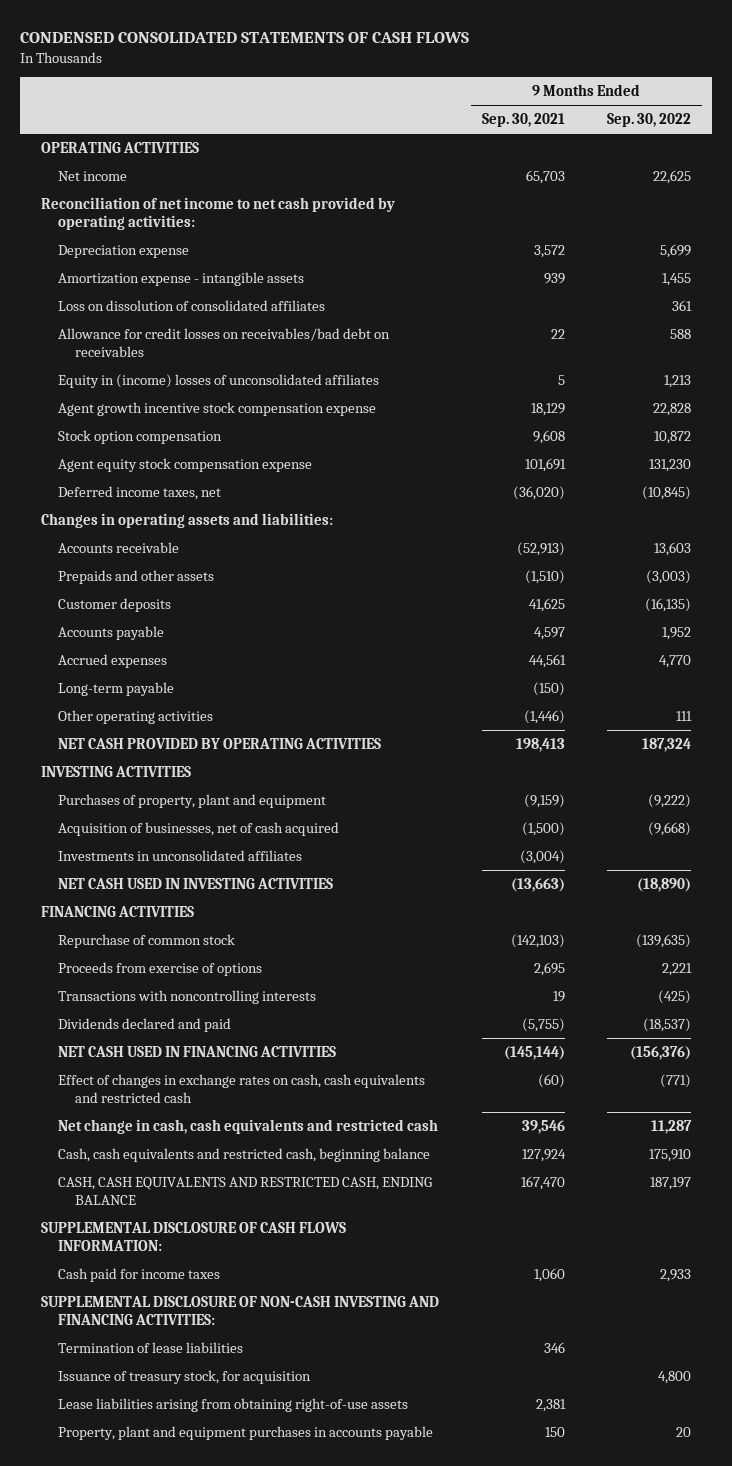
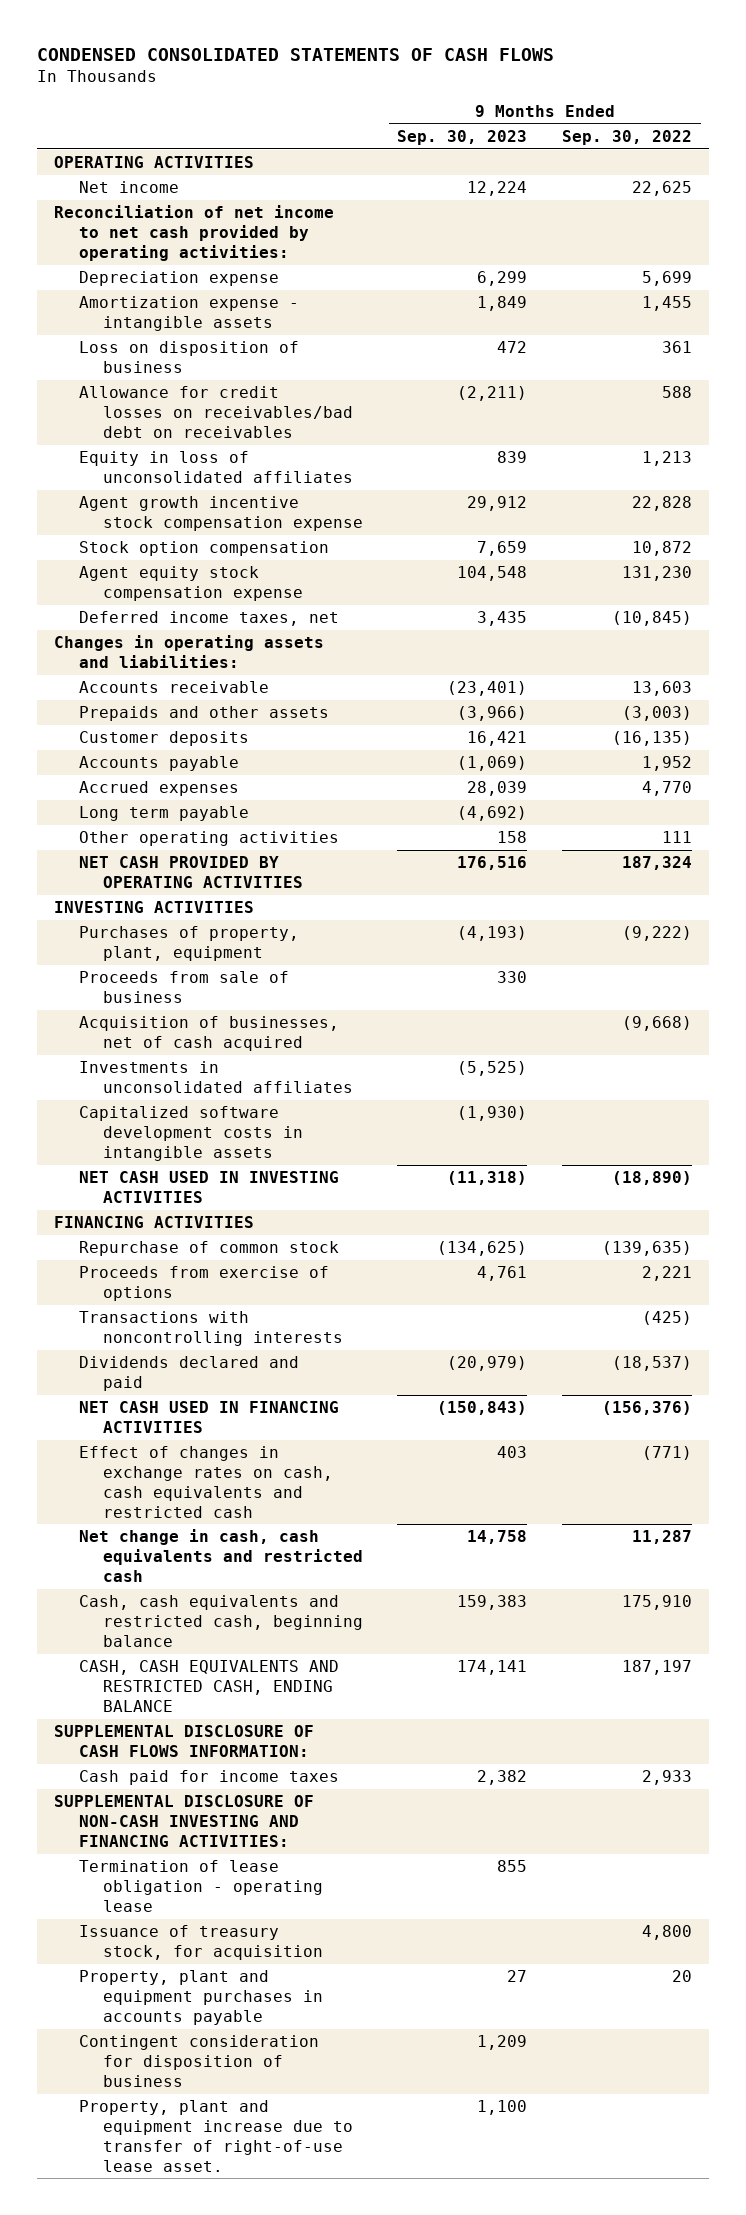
[481,113,565,128] Sep. 30, 2021 -> none
none -> [397,129,528,145] Sep. 30, 2023
[58,299,326,311] Loss on dissolution of consolidated affiliates -> [78,341,299,374] Loss on disposition of business
[58,373,380,388] Equity in (income) losses of unconsolidated affiliates -> [78,451,353,484] Equity in loss of unconsolidated affiliates
[58,681,175,696] Long-term payable -> [78,806,249,822] Long term payable
[58,793,327,808] Purchases of property, plant and equipment -> [78,926,299,962] Purchases of property, plant, equipment
none -> [78,971,289,1004] Proceeds from sale of business
none -> [78,1106,303,1161] Capitalized software development costs in intangible assets
[58,1341,244,1353] Termination of lease liabilities -> [78,1860,323,1912] Termination of lease obligation - operating lease
[58,1397,409,1412] Lease liabilities arising from obtaining right-of-use assets -> none
none -> [78,2035,319,2087] Contingent consideration for disposition of business
none -> [78,2100,353,2172] Property, plant and equipment increase due to transfer of right-of-use lease asset.

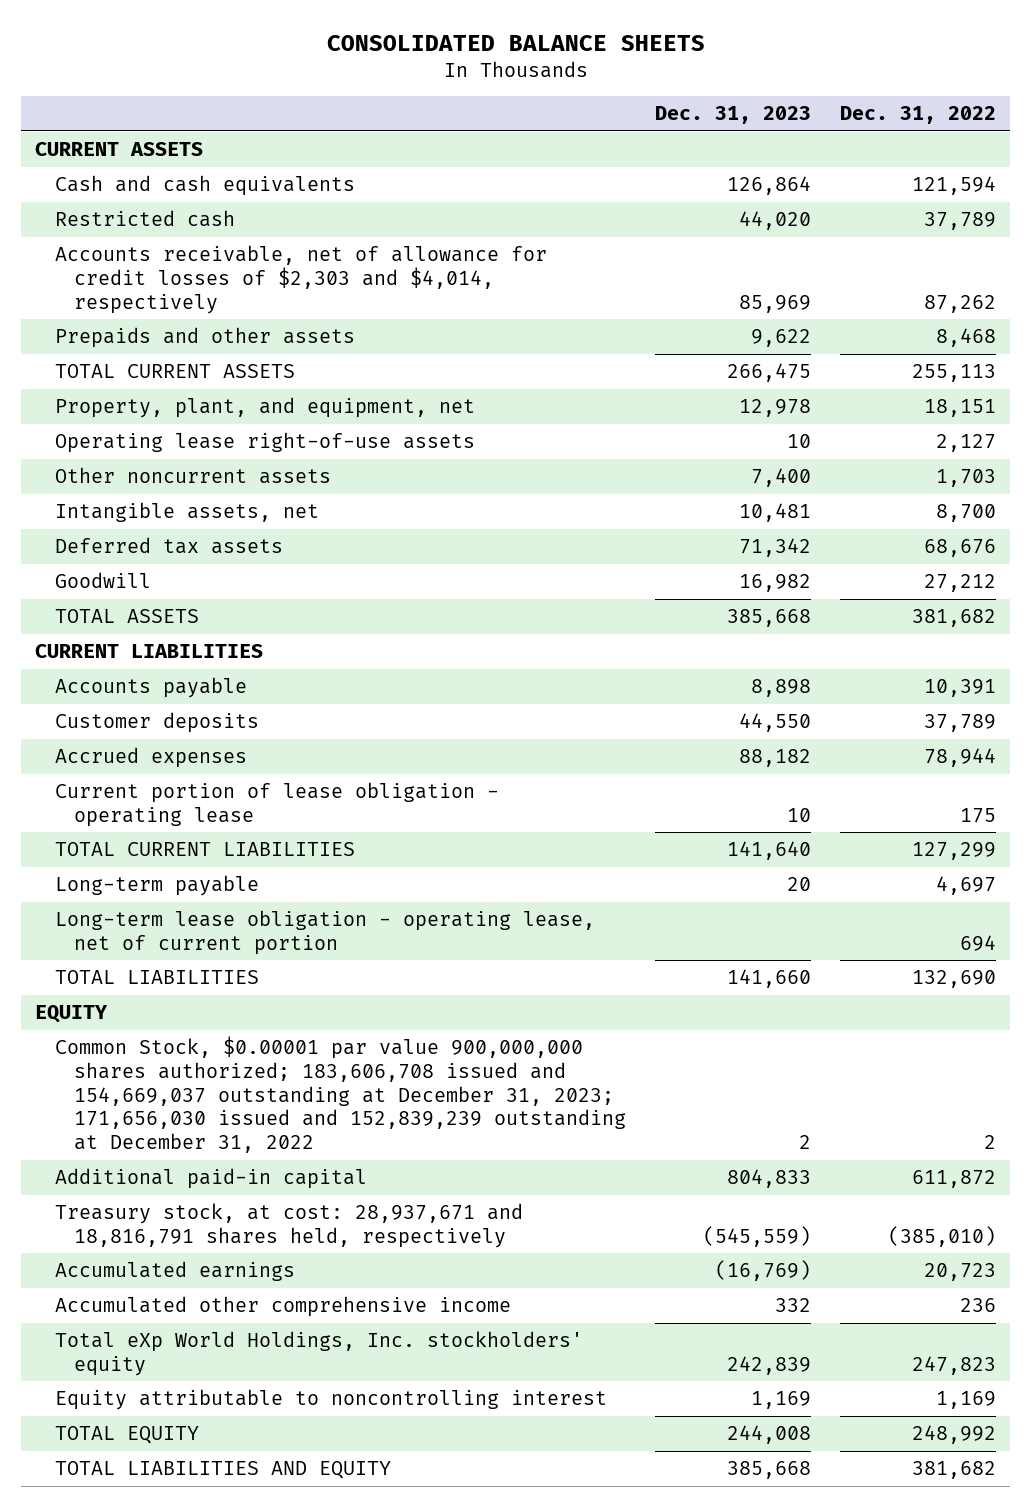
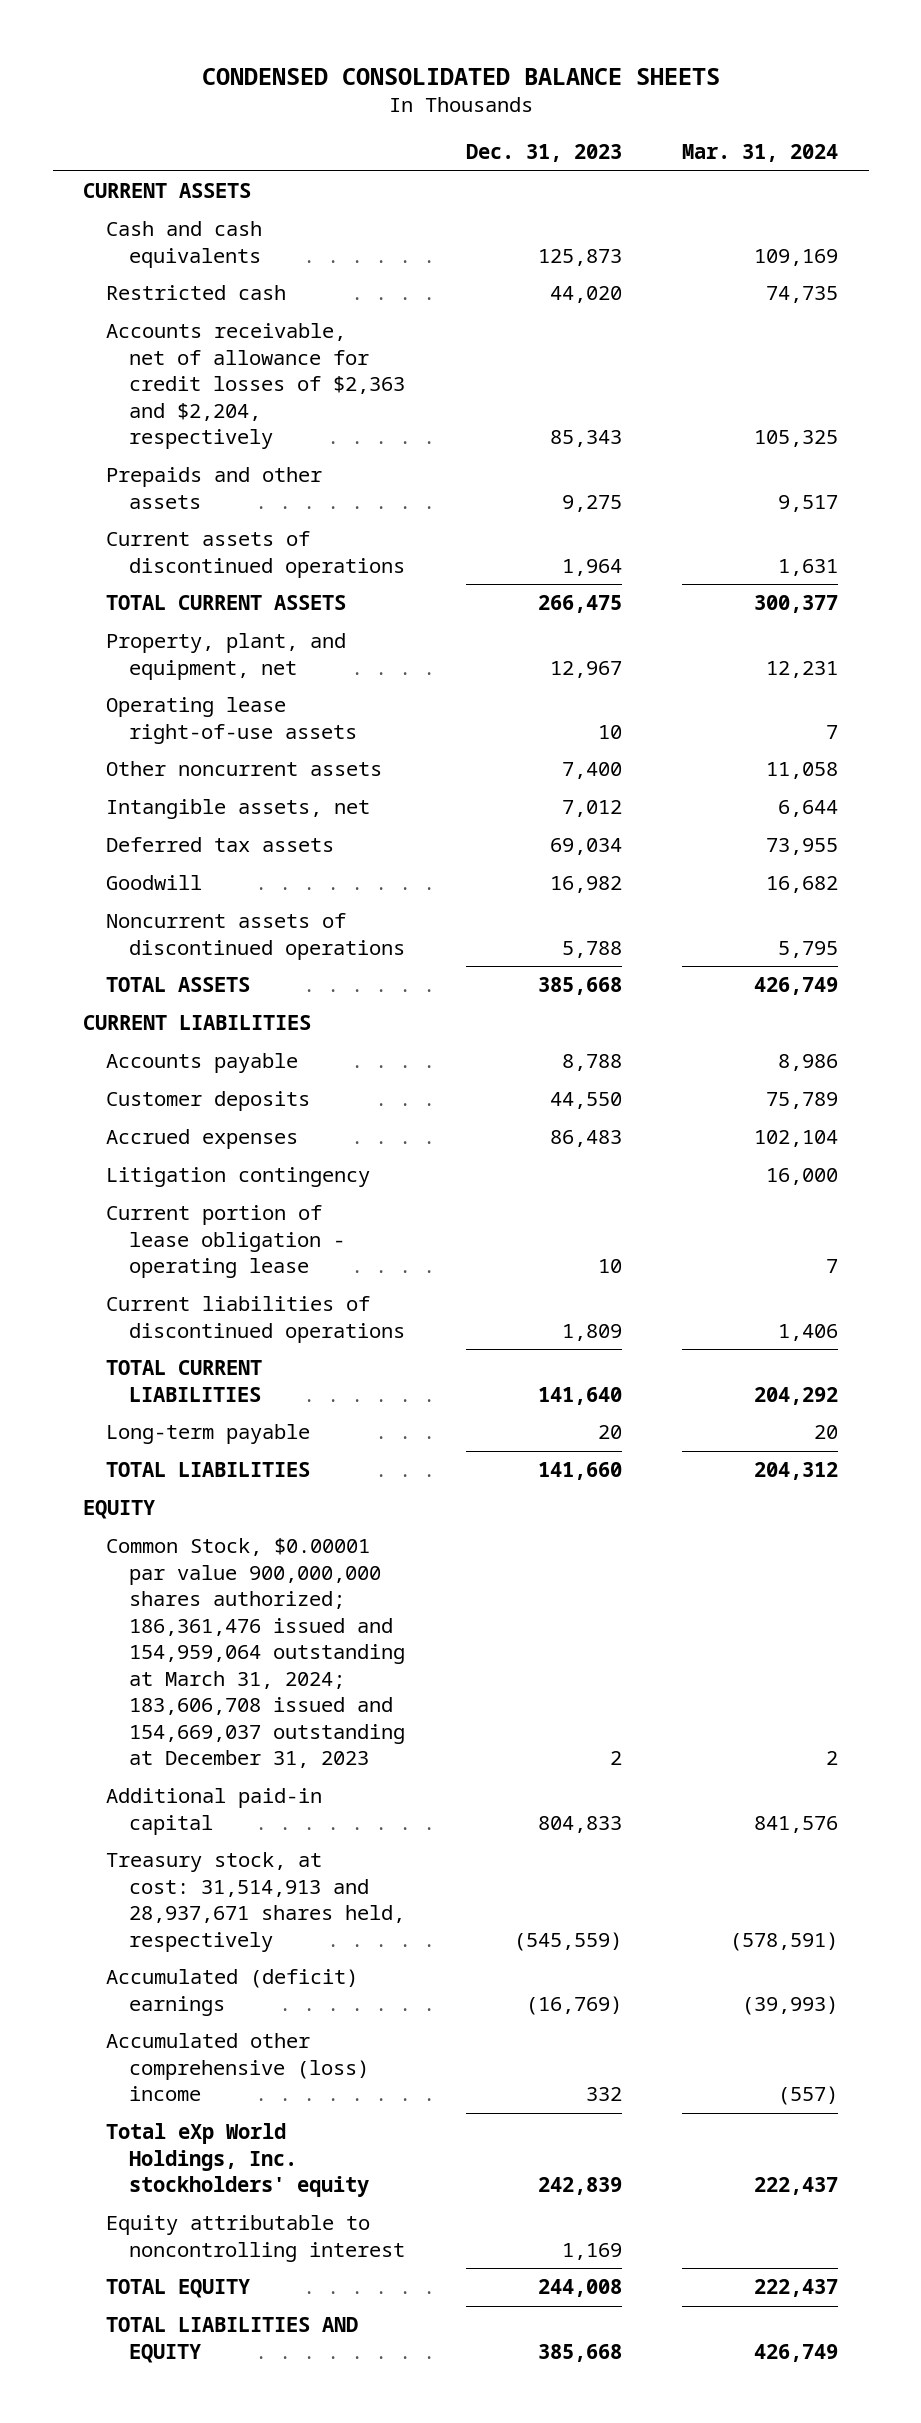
[326,34,705,51] CONSOLIDATED BALANCE SHEETS -> [201,67,720,85] CONDENSED CONSOLIDATED BALANCE SHEETS
[839,106,996,125] Dec. 31, 2022 -> none
none -> [682,144,839,163] Mar. 31, 2024
[727,176,812,196] 126,864 -> [537,248,622,266] 125,873
[54,245,547,314] Accounts receivable, net of allowance for credit losses of $2,303 and $4,014, respectively -> [105,323,405,450] Accounts receivable, net of allowance for credit losses of $2,363 and $2,204, respectively
[739,294,812,313] 85,969 -> [549,430,622,448] 85,343
[751,329,812,348] 9,622 -> [561,494,622,512] 9,275
none -> [105,531,405,578] Current assets of discontinued operations
[739,399,812,418] 12,978 -> [549,660,622,678] 12,967
[739,503,812,523] 10,481 -> [561,800,622,818] 7,012
[739,538,812,558] 71,342 -> [549,838,622,856] 69,034
none -> [105,913,405,960] Noncurrent assets of discontinued operations
[751,679,812,698] 8,898 -> [561,1054,622,1072] 8,788
[739,749,812,768] 88,182 -> [549,1130,622,1148] 86,483
none -> [105,1167,370,1188] Litigation contingency
none -> [105,1296,405,1343] Current liabilities of discontinued operations
[54,910,595,955] Long-term lease obligation - operating lease, net of current portion -> none
[54,1036,627,1154] Common Stock, $0.00001 par value 900,000,000 shares authorized; 183,606,708 issued and 154,669,037 outstanding at December 31, 2023; 171,656,030 issued and 152,839,239 outstanding at December 31, 2022 -> [105,1538,405,1769] Common Stock, $0.00001 par value 900,000,000 shares authorized; 186,361,476 issued and 154,959,064 outstanding at March 31, 2024; 183,606,708 issued and 154,669,037 outstanding at December 31, 2023
[54,1203,523,1248] Treasury stock, at cost: 28,937,671 and 18,816,791 shares held, respectively -> [105,1852,405,1952] Treasury stock, at cost: 31,514,913 and 28,937,671 shares held, respectively
[54,1261,295,1282] Accumulated earnings -> [105,1969,358,2016] Accumulated (deficit) earnings
[54,1296,511,1318] Accumulated other comprehensive income -> [105,2033,369,2102] Accumulated other comprehensive (loss) income

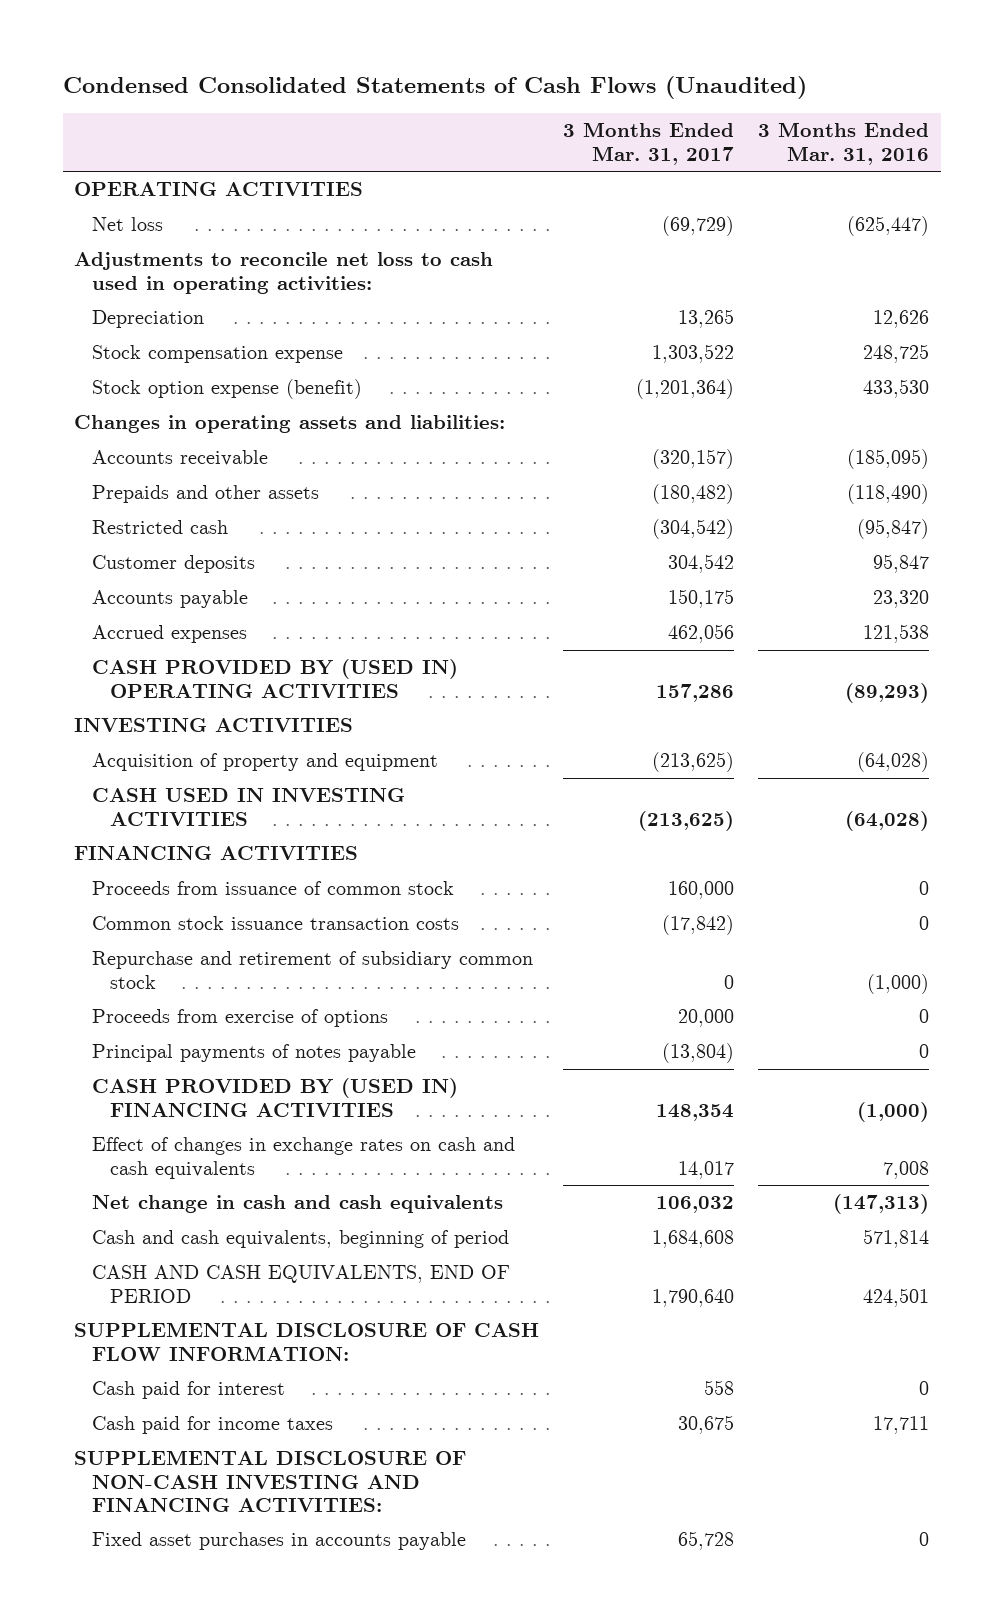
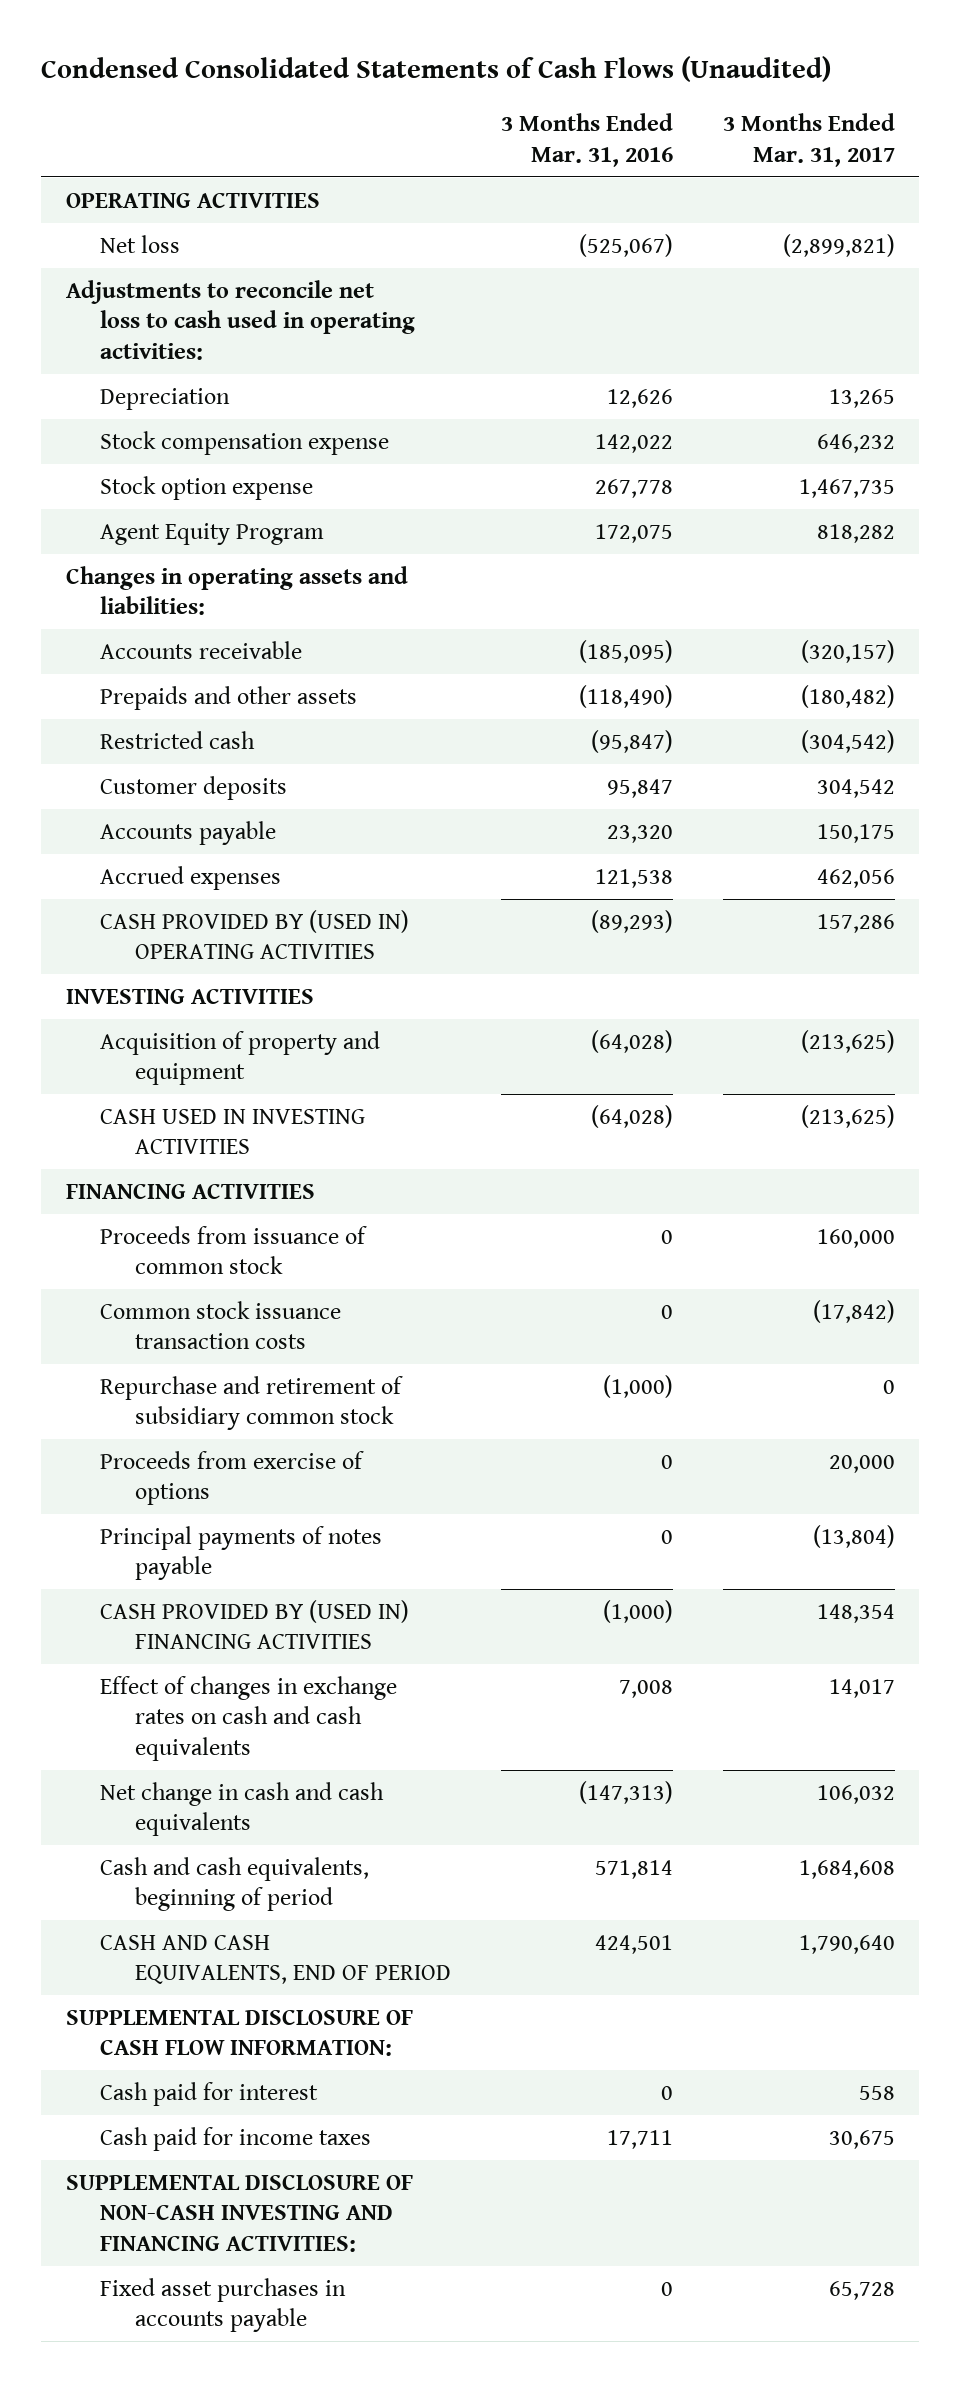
[662,216,735,237] (69,729) -> [782,233,895,257] (2,899,821)
[846,216,929,237] (625,447) -> [578,233,673,257] (525,067)
[652,344,735,364] 1,303,522 -> [816,433,895,453] 646,232
[862,344,929,364] 248,725 -> [594,433,673,453] 142,022
[92,379,363,400] Stock option expense (benefit) -> [100,475,314,500] Stock option expense
[636,379,735,400] (1,201,364) -> [798,478,895,498] 1,467,735
[862,379,929,399] 433,530 -> [594,478,673,498] 267,778
none -> [100,522,325,545] Agent Equity Program

